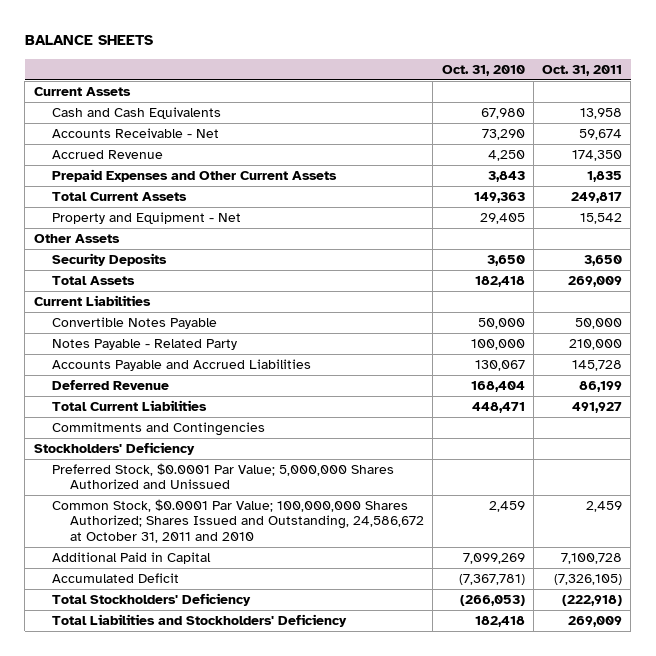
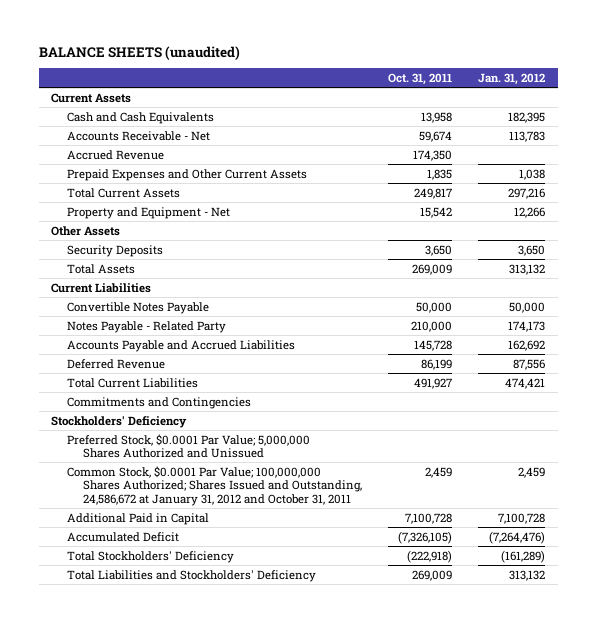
[24,35,153,46] BALANCE SHEETS -> [38,45,240,60] BALANCE SHEETS (unaudited)
[441,64,525,76] Oct. 31, 2010 -> none
none -> [477,73,545,86] Jan. 31, 2012
[51,498,424,543] Common Stock, $0.0001 Par Value; 100,000,000 Shares Authorized; Shares Issued and Outstanding, 24,586,672 at October 31, 2011 and 2010 -> [67,465,363,506] Common Stock, $0.0001 Par Value; 100,000,000 Shares Authorized; Shares Issued and Outstanding, 24,586,672 at January 31, 2012 and October 31, 2011

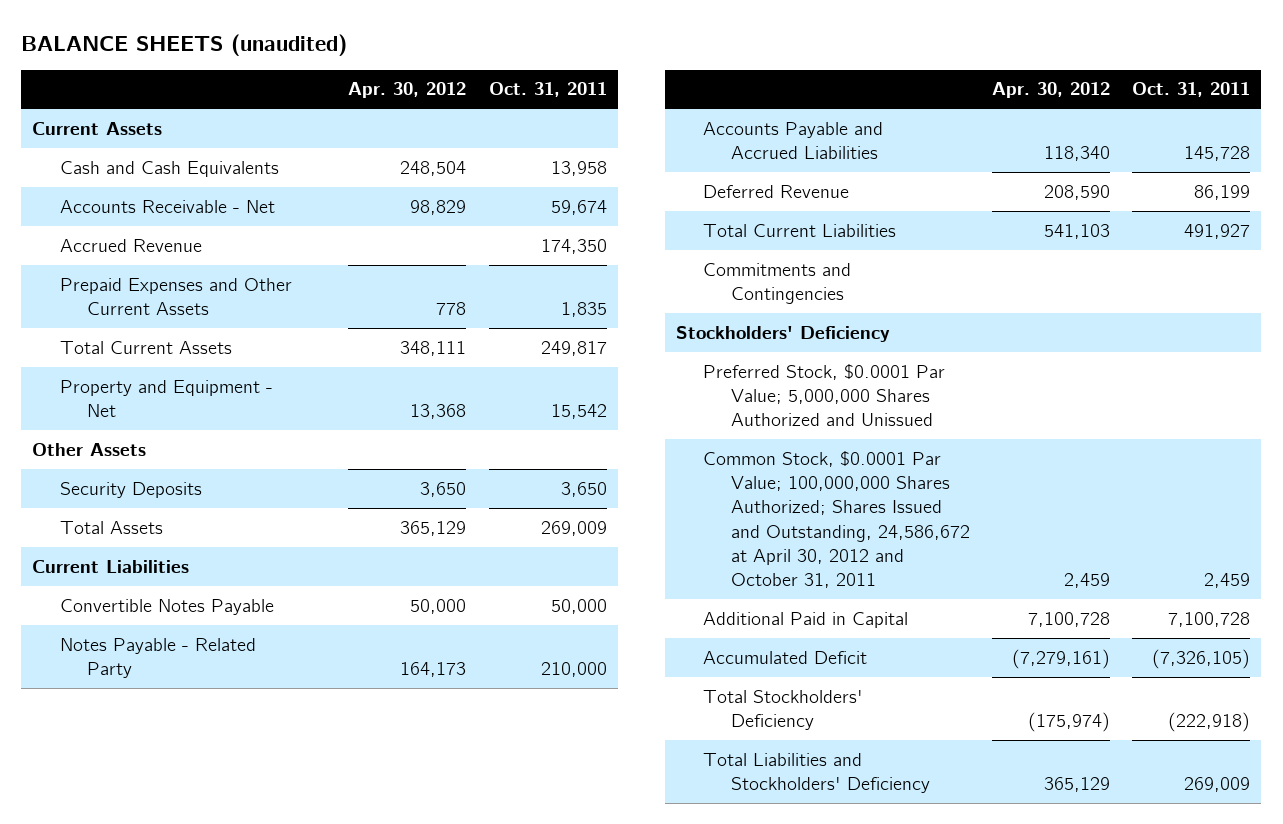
[477,73,545,86] Jan. 31, 2012 -> none
none -> [348,82,467,99] Apr. 30, 2012
[67,465,363,506] Common Stock, $0.0001 Par Value; 100,000,000 Shares Authorized; Shares Issued and Outstanding, 24,586,672 at January 31, 2012 and October 31, 2011 -> [703,450,970,589] Common Stock, $0.0001 Par Value; 100,000,000 Shares Authorized; Shares Issued and Outstanding, 24,586,672 at April 30, 2012 and October 31, 2011

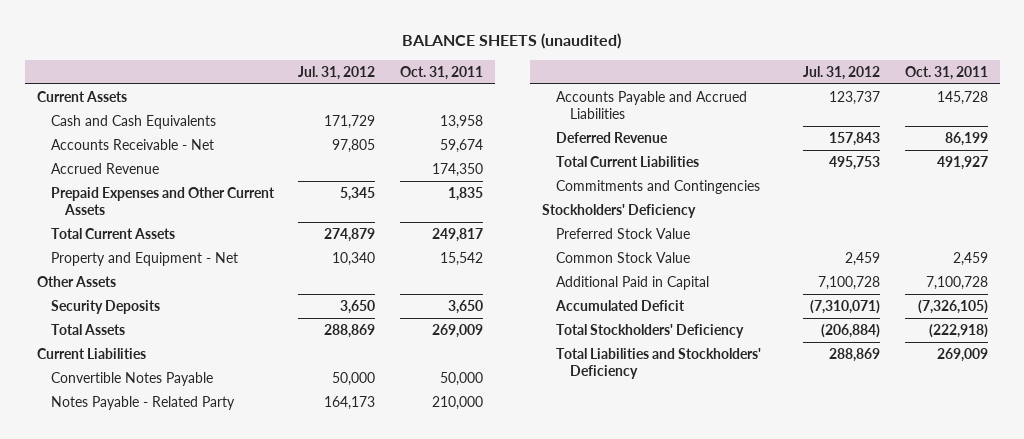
[348,82,467,99] Apr. 30, 2012 -> none
none -> [298,66,376,81] Jul. 31, 2012
[703,363,946,427] Preferred Stock, $0.0001 Par Value; 5,000,000 Shares Authorized and Unissued -> [555,227,690,239] Preferred Stock Value
[703,450,970,589] Common Stock, $0.0001 Par Value; 100,000,000 Shares Authorized; Shares Issued and Outstanding, 24,586,672 at April 30, 2012 and October 31, 2011 -> [555,251,690,263] Common Stock Value

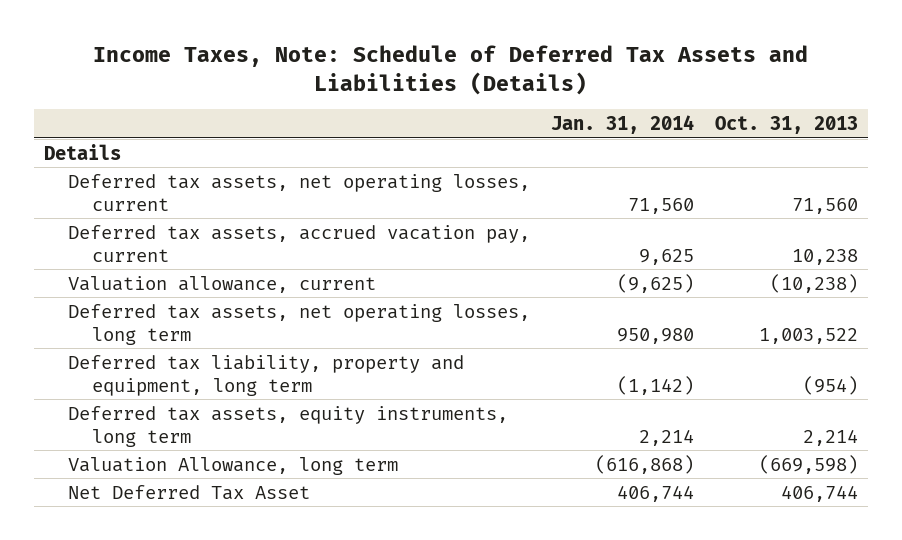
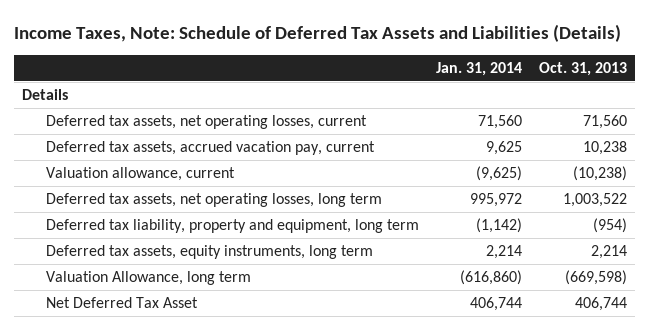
[616,327,694,344] 950,980 -> [470,193,523,208] 995,972
[594,454,694,474] (616,868) -> [460,270,523,286] (616,860)

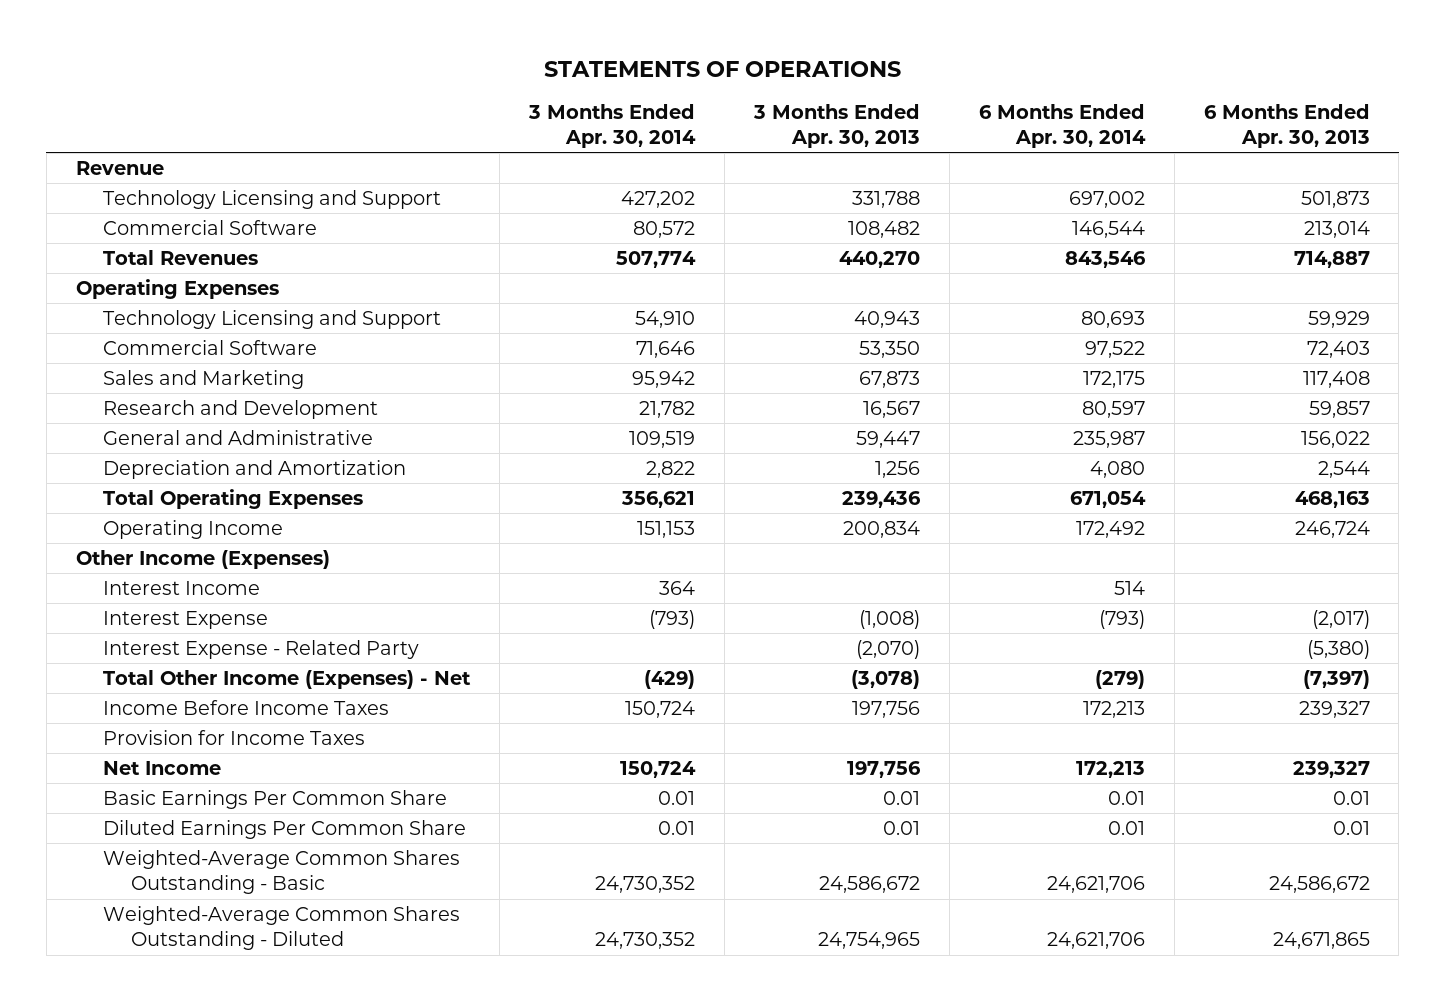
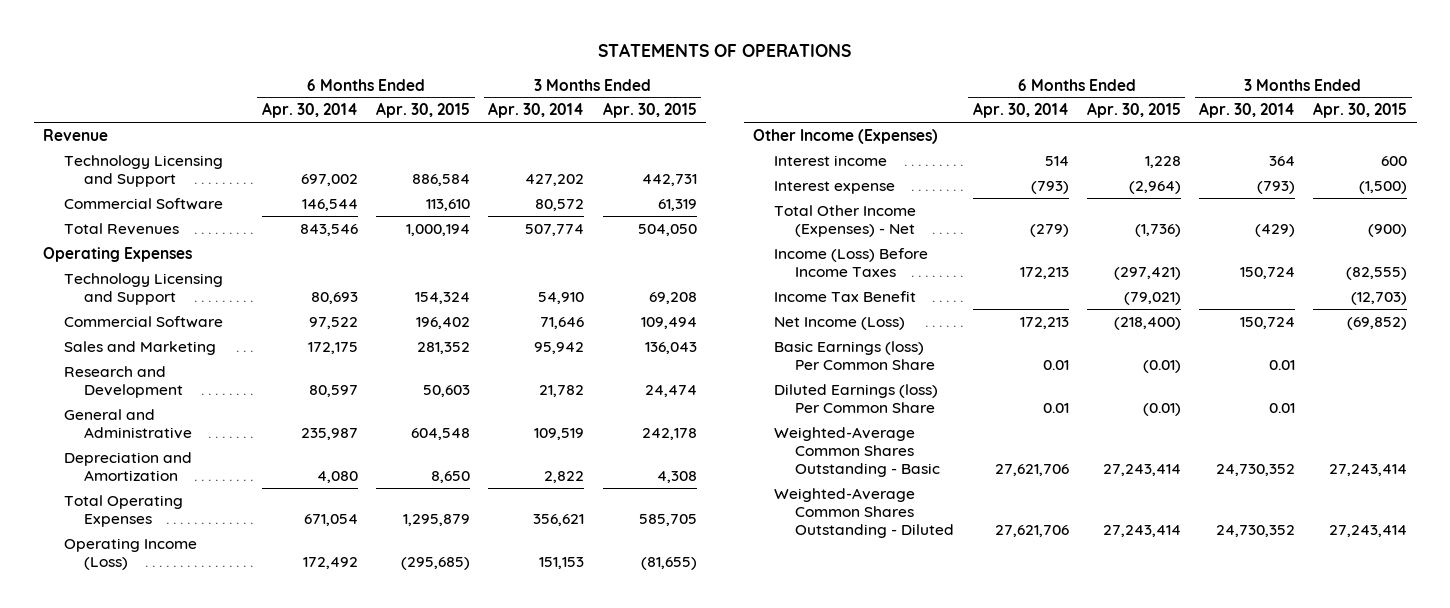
[752,103,920,148] 3 Months Ended Apr. 30, 2013 -> none
[1203,103,1370,148] 6 Months Ended Apr. 30, 2013 -> none
none -> [376,102,471,119] Apr. 30, 2015
none -> [602,102,697,119] Apr. 30, 2015
[103,520,284,540] Operating Income -> [63,537,197,571] Operating Income (Loss)
[103,640,420,660] Interest Expense - Related Party -> none
[103,581,261,596] Interest Income -> [774,154,888,166] Interest income
[103,611,269,630] Interest Expense -> [774,180,896,194] Interest expense
[103,700,390,716] Income Before Income Taxes -> [774,247,929,278] Income (Loss) Before Income Taxes
[103,730,366,746] Provision for Income Taxes -> [774,290,917,302] Income Tax Benefit
[103,761,222,776] Net Income -> [774,316,906,330] Net Income (Loss)
[103,790,448,810] Basic Earnings Per Common Share -> [774,340,936,371] Basic Earnings (loss) Per Common Share
[103,820,467,840] Diluted Earnings Per Common Share -> [774,383,939,414] Diluted Earnings (loss) Per Common Share
[1046,876,1145,894] 24,621,706 -> [994,464,1069,477] 27,621,706
[1046,932,1145,950] 24,621,706 -> [994,525,1069,538] 27,621,706

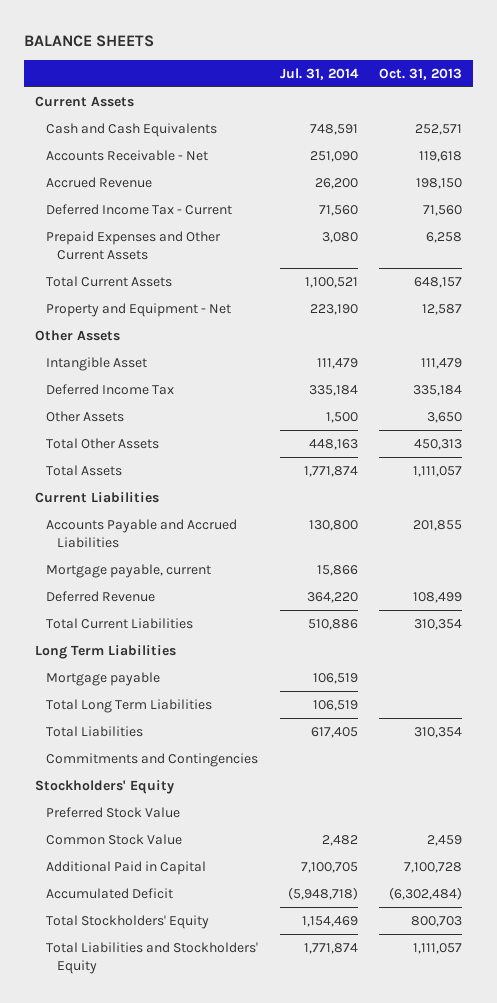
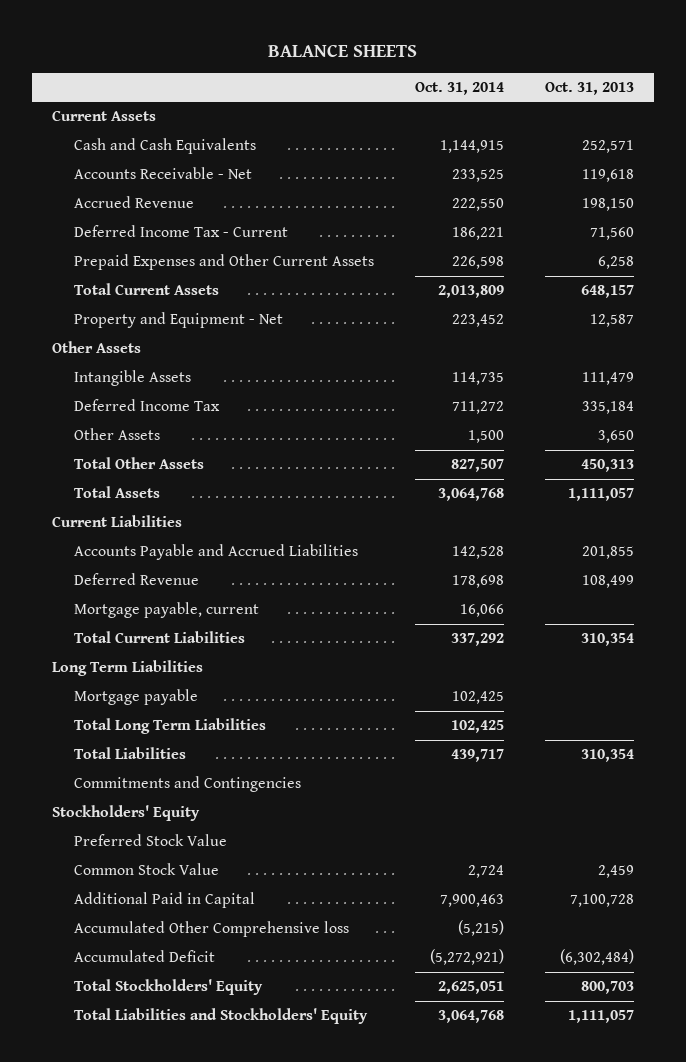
[279,67,359,80] Jul. 31, 2014 -> none
none -> [415,81,505,95] Oct. 31, 2014
[46,357,148,372] Intangible Asset -> [74,370,192,387] Intangible Assets
[46,564,212,579] Mortgage payable, current -> [74,602,260,619] Mortgage payable, current
none -> [74,921,350,938] Accumulated Other Comprehensive loss

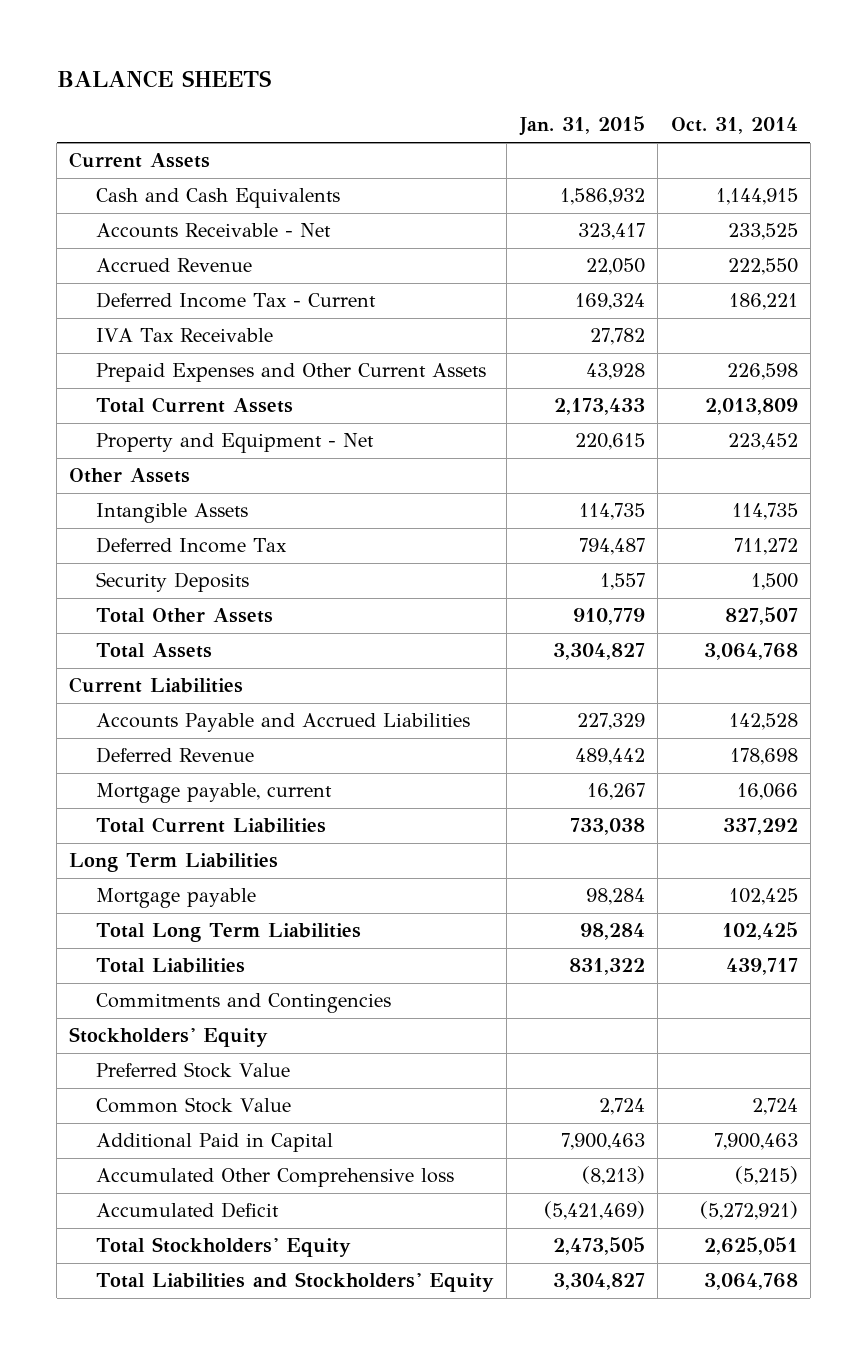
[544,81,634,95] Oct. 31, 2013 -> none
none -> [518,116,645,137] Jan. 31, 2015
none -> [96,328,274,343] IVA Tax Receivable
[74,428,161,441] Other Assets -> none
none -> [96,572,250,593] Security Deposits

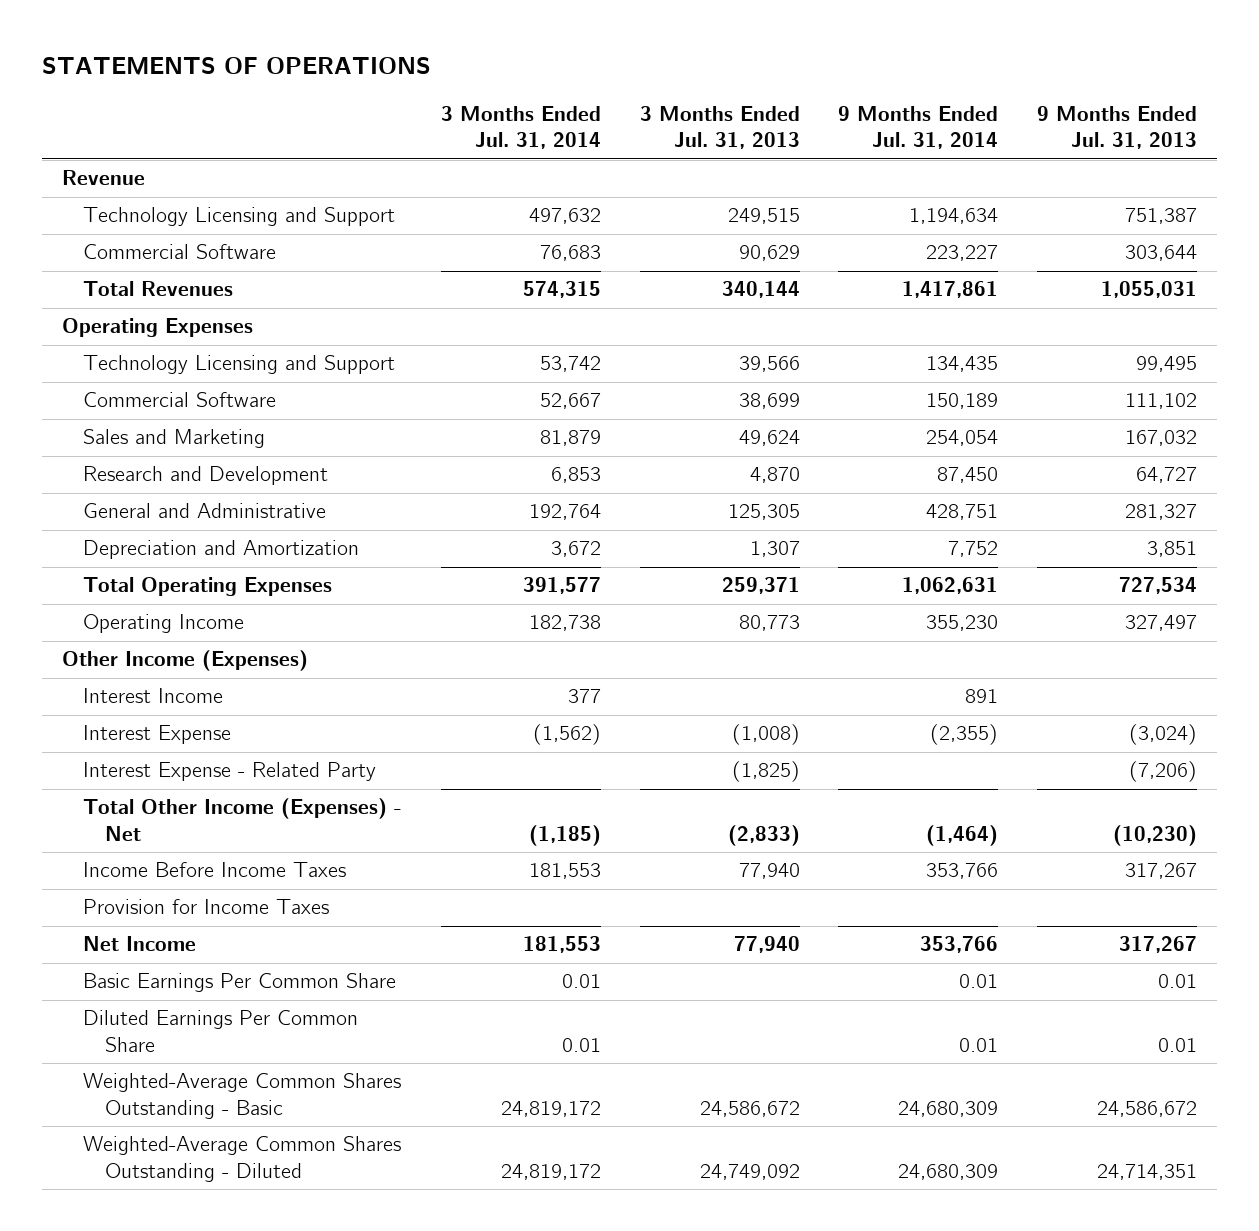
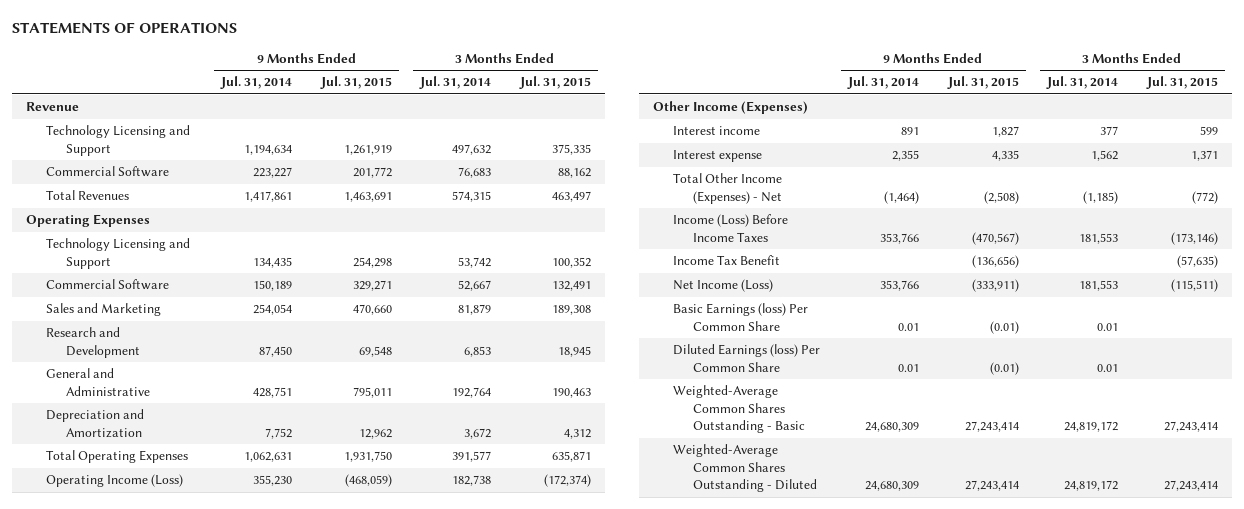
[639,105,800,150] 3 Months Ended Jul. 31, 2013 -> none
[1037,105,1198,150] 9 Months Ended Jul. 31, 2013 -> none
none -> [319,76,392,90] Jul. 31, 2015
none -> [518,76,591,90] Jul. 31, 2015
[83,614,245,634] Operating Income -> [45,474,183,488] Operating Income (Loss)
[83,762,377,782] Interest Expense - Related Party -> none
[83,688,224,704] Interest Income -> [672,126,760,136] Interest income
[83,725,232,745] Interest Expense -> [672,150,762,163] Interest expense
[532,724,601,746] (1,562) -> [1091,150,1119,162] 1,562
[930,724,999,746] (2,355) -> [892,150,920,162] 2,355
[83,862,347,878] Income Before Income Taxes -> [672,214,788,242] Income (Loss) Before Income Taxes
[83,899,330,915] Provision for Income Taxes -> [672,255,780,266] Income Tax Benefit
[83,936,197,952] Net Income -> [672,279,773,293] Net Income (Loss)
[83,973,397,993] Basic Earnings Per Common Share -> [672,303,808,331] Basic Earnings (loss) Per Common Share
[83,1010,359,1053] Diluted Earnings Per Common Share -> [672,344,820,372] Diluted Earnings (loss) Per Common Share

